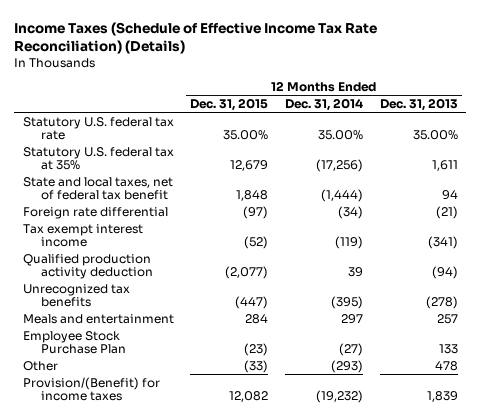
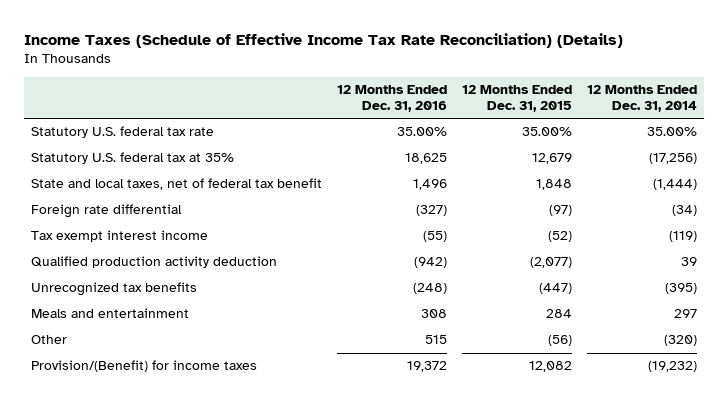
[379,97,458,111] Dec. 31, 2013 -> none
none -> [336,85,447,113] 12 Months Ended Dec. 31, 2016
[22,330,126,355] Employee Stock Purchase Plan -> none
[244,359,269,373] (33) -> [547,335,572,347] (56)
[331,359,364,373] (293) -> [663,335,697,347] (320)

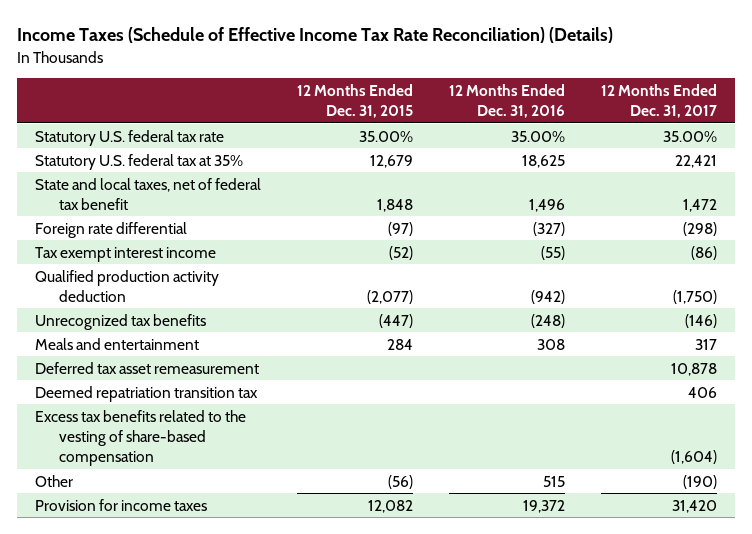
[586,85,697,113] 12 Months Ended Dec. 31, 2014 -> none
none -> [600,83,717,118] 12 Months Ended Dec. 31, 2017
none -> [35,361,260,374] Deferred tax asset remeasurement
none -> [35,385,259,402] Deemed repatriation transition tax
none -> [35,409,247,466] Excess tax benefits related to the vesting of share-based compensation
[31,360,258,373] Provision/(Benefit) for income taxes -> [35,498,208,511] Provision for income taxes

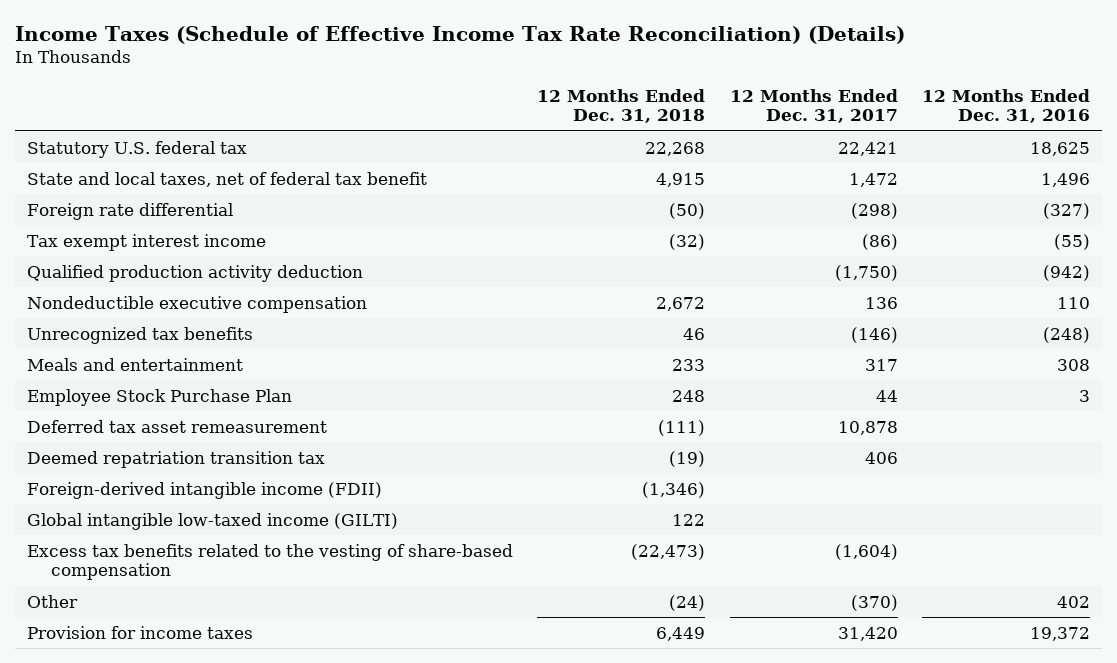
[296,83,413,118] 12 Months Ended Dec. 31, 2015 -> none
none -> [537,88,706,124] 12 Months Ended Dec. 31, 2018
[35,129,225,146] Statutory U.S. federal tax rate -> none
[35,153,244,170] Statutory U.S. federal tax at 35% -> [26,140,247,158] Statutory U.S. federal tax
none -> [26,295,367,313] Nondeductible executive compensation
none -> [26,388,292,406] Employee Stock Purchase Plan
none -> [26,481,382,499] Foreign-derived intangible income (FDII)
none -> [26,512,398,530] Global intangible low-taxed income (GILTI)
[542,475,565,487] 515 -> [1057,595,1091,608] 402
[682,474,717,489] (190) -> [850,594,898,611] (370)

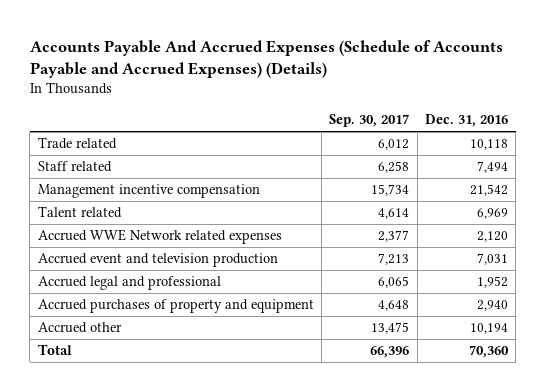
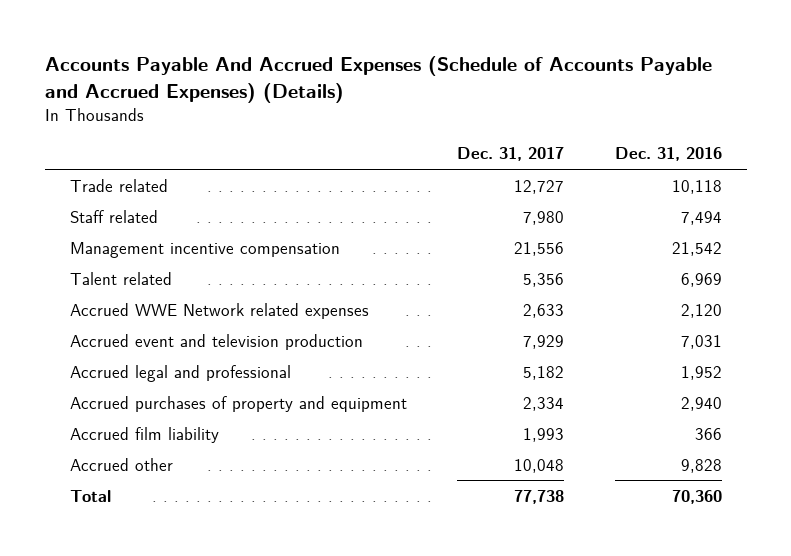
[329,113,410,127] Sep. 30, 2017 -> none
none -> [457,147,565,162] Dec. 31, 2017
none -> [69,426,219,443] Accrued film liability
[470,323,509,335] 10,194 -> [680,458,722,473] 9,828

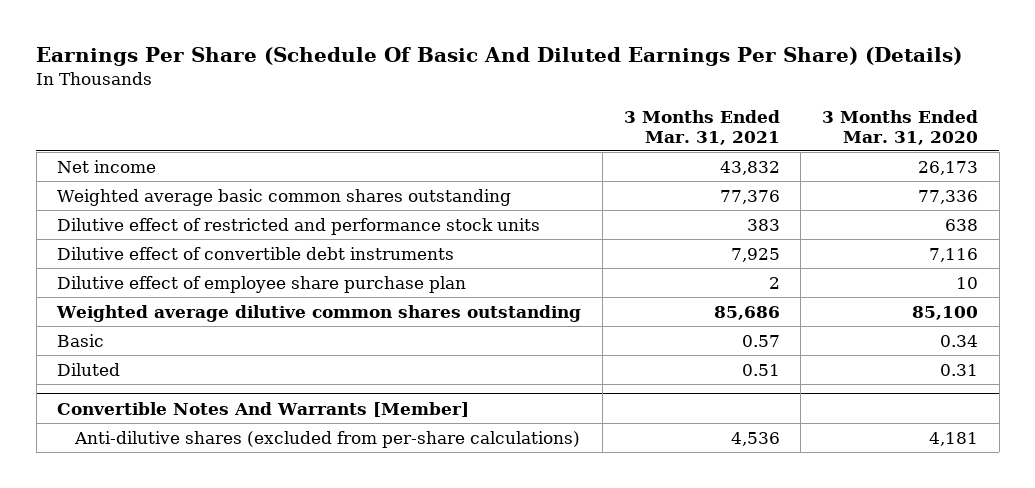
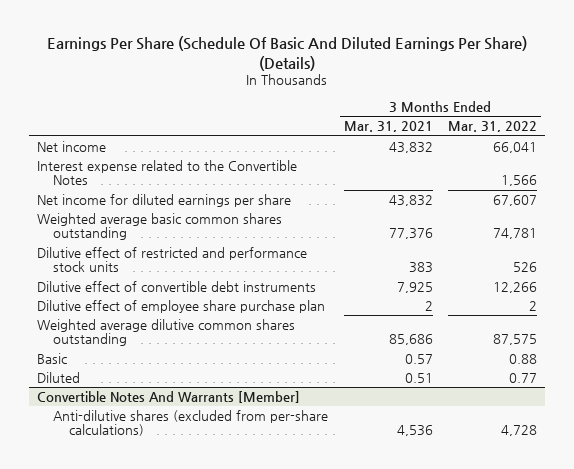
[821,109,978,145] 3 Months Ended Mar. 31, 2020 -> none
none -> [448,121,538,133] Mar. 31, 2022
none -> [36,160,297,186] Interest expense related to the Convertible Notes
none -> [36,194,291,208] Net income for diluted earnings per share

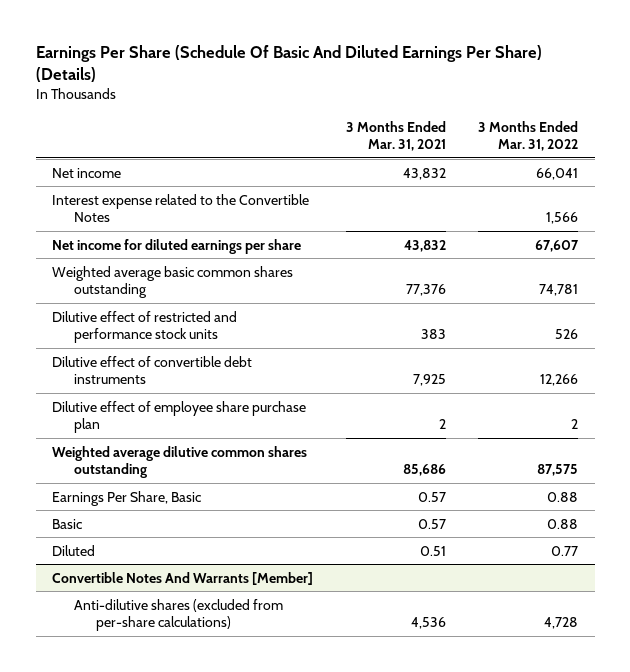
none -> [51,490,201,506] Earnings Per Share, Basic

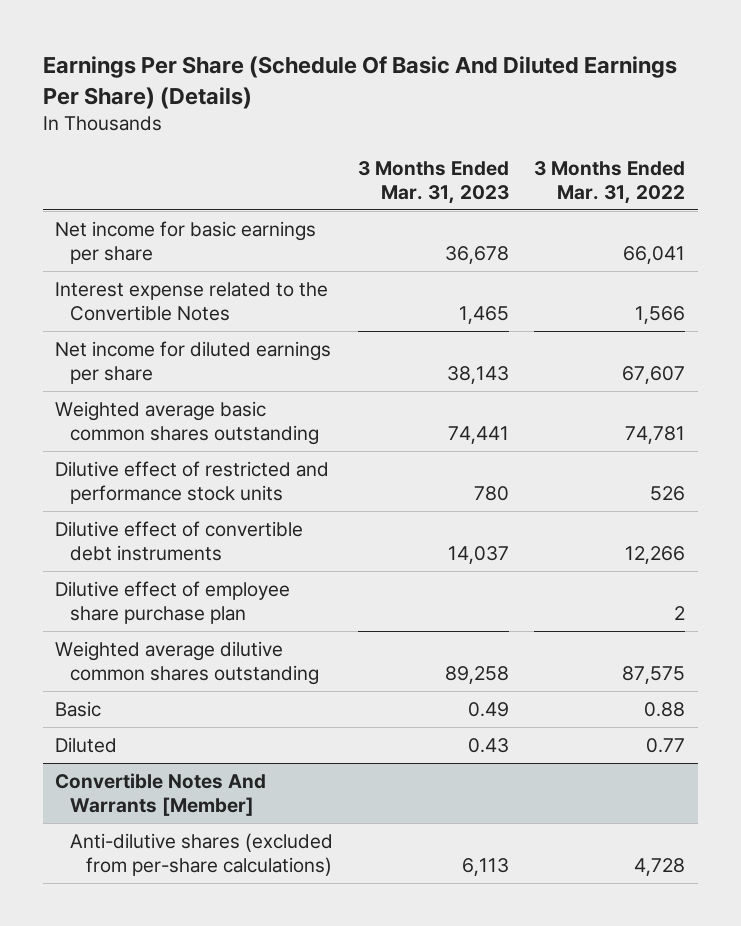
[345,120,446,152] 3 Months Ended Mar. 31, 2021 -> none
none -> [358,160,510,204] 3 Months Ended Mar. 31, 2023
[51,167,121,178] Net income -> [55,220,317,264] Net income for basic earnings per share
[51,490,201,506] Earnings Per Share, Basic -> none

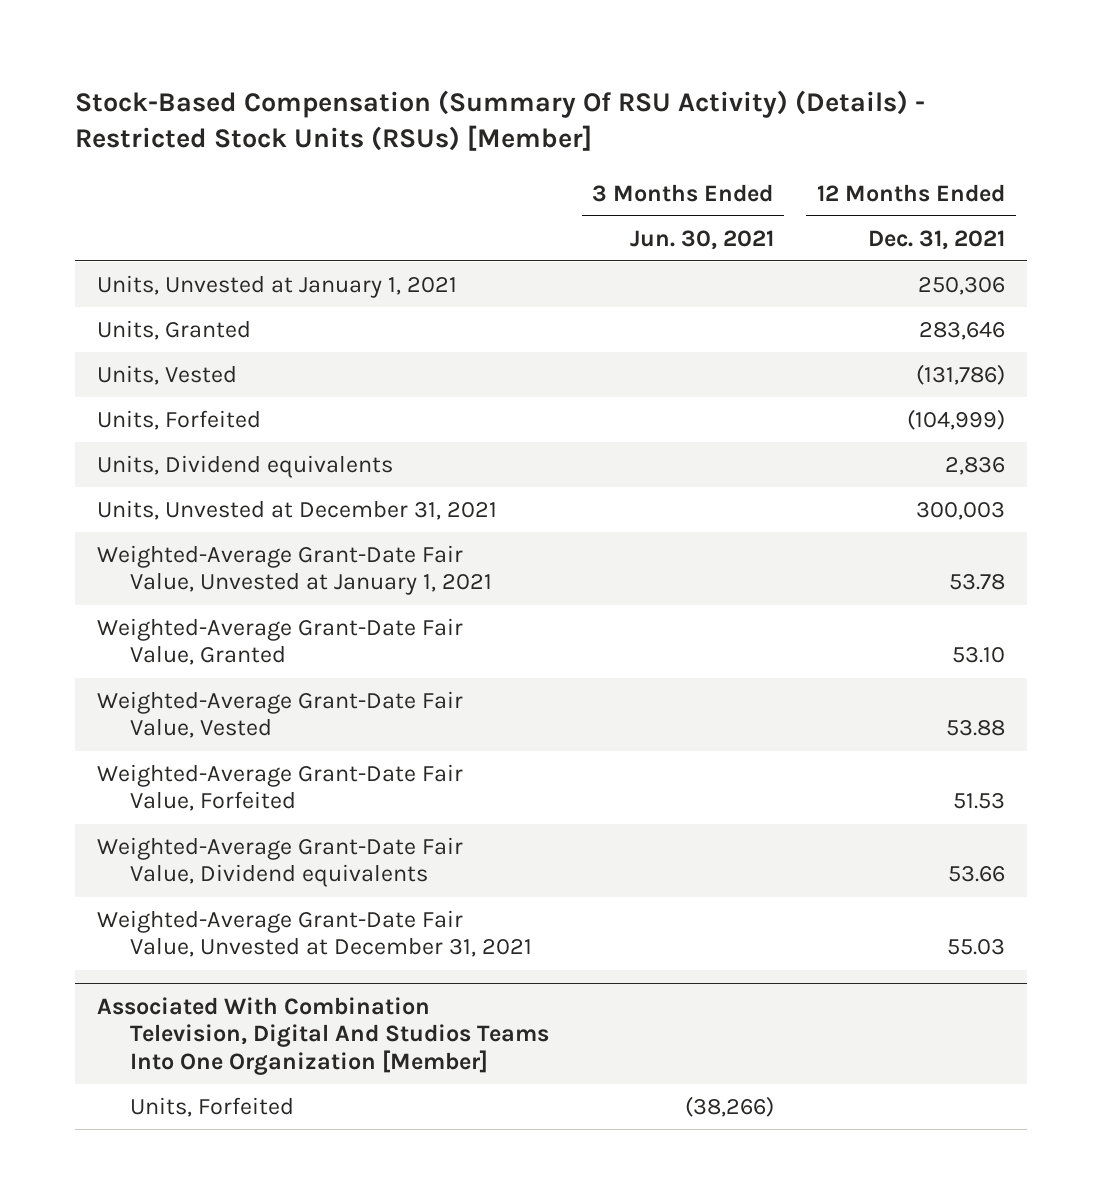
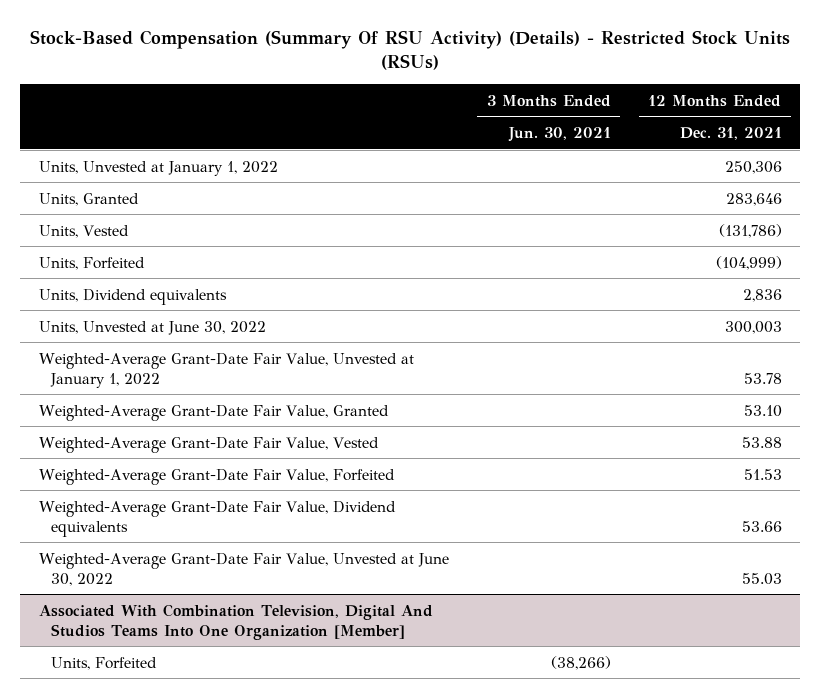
[75,90,926,152] Stock-Based Compensation (Summary Of RSU Activity) (Details) - Restricted Stock Units (RSUs) [Member] -> [30,30,791,71] Stock-Based Compensation (Summary Of RSU Activity) (Details) - Restricted Stock Units (RSUs)
[96,274,457,298] Units, Unvested at January 1, 2021 -> [39,160,279,176] Units, Unvested at January 1, 2022
[96,499,497,520] Units, Unvested at December 31, 2021 -> [39,320,267,335] Units, Unvested at June 30, 2022
[96,544,492,596] Weighted-Average Grant-Date Fair Value, Unvested at January 1, 2021 -> [39,352,415,388] Weighted-Average Grant-Date Fair Value, Unvested at January 1, 2022
[96,909,532,958] Weighted-Average Grant-Date Fair Value, Unvested at December 31, 2021 -> [39,552,450,586] Weighted-Average Grant-Date Fair Value, Unvested at June 30, 2022

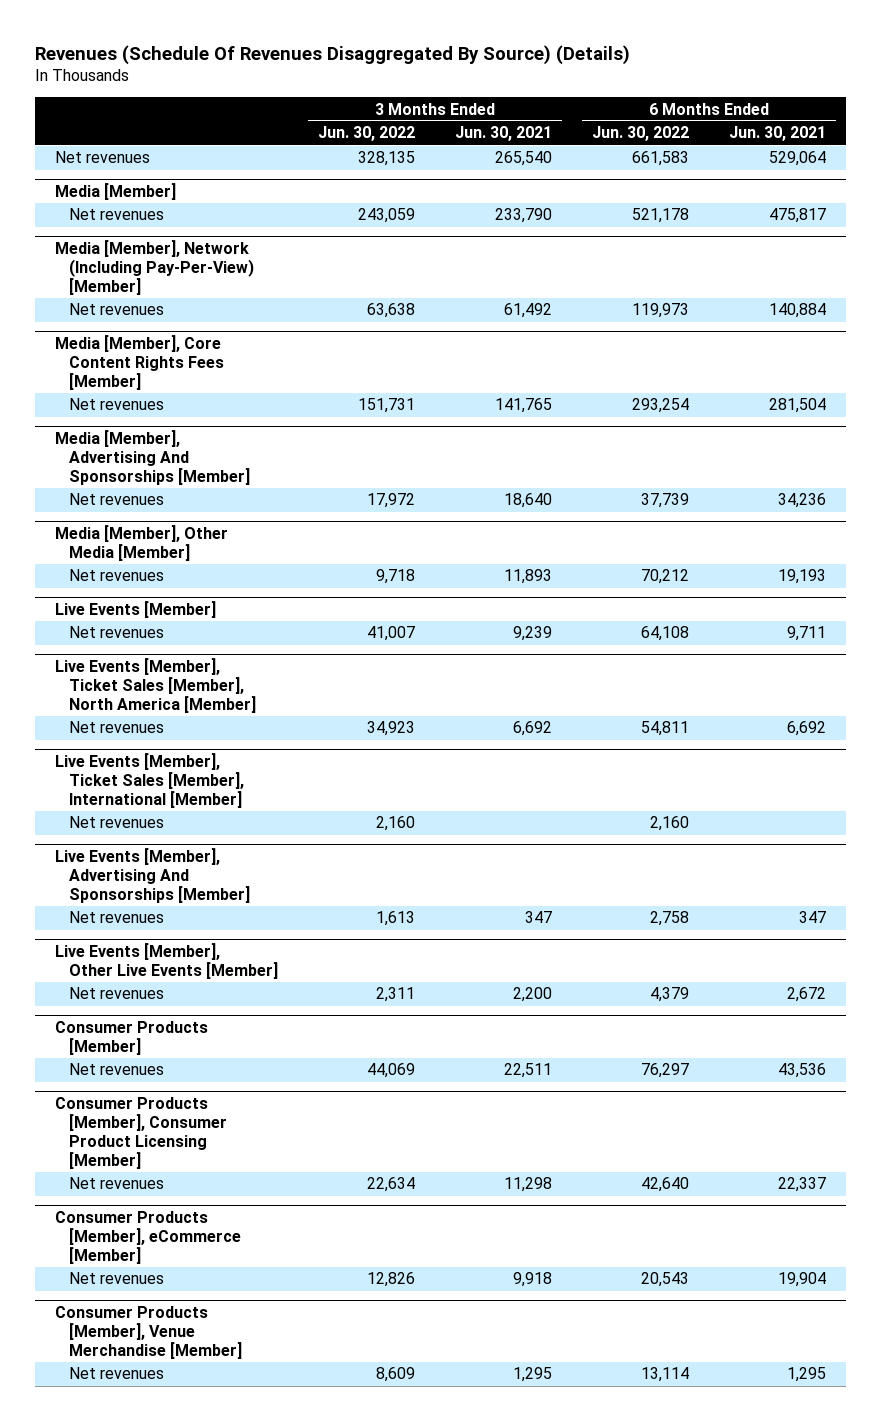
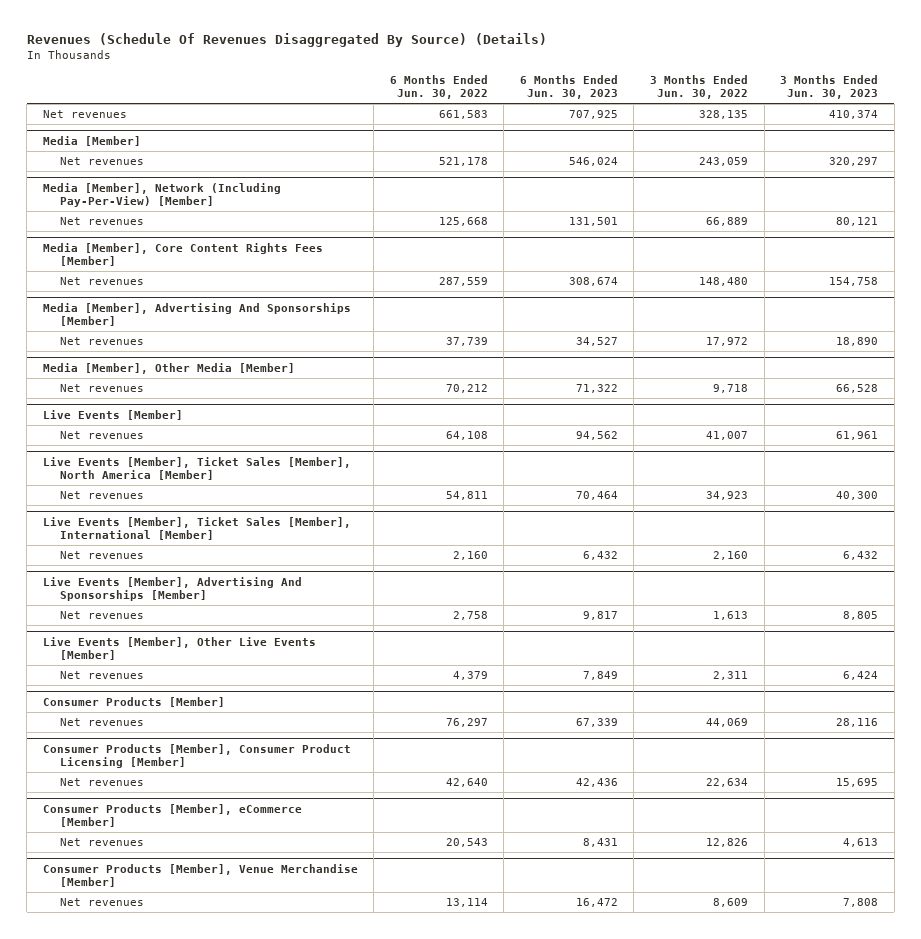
[455,126,553,142] Jun. 30, 2021 -> none
[729,126,827,142] Jun. 30, 2021 -> none
none -> [519,75,618,100] 6 Months Ended Jun. 30, 2023
none -> [780,75,879,100] 3 Months Ended Jun. 30, 2023
[367,303,416,319] 63,638 -> [705,217,748,227] 66,889
[632,303,690,319] 119,973 -> [438,217,488,227] 125,668
[358,398,416,414] 151,731 -> [698,277,748,287] 148,480
[632,398,690,414] 293,254 -> [438,277,488,287] 287,559

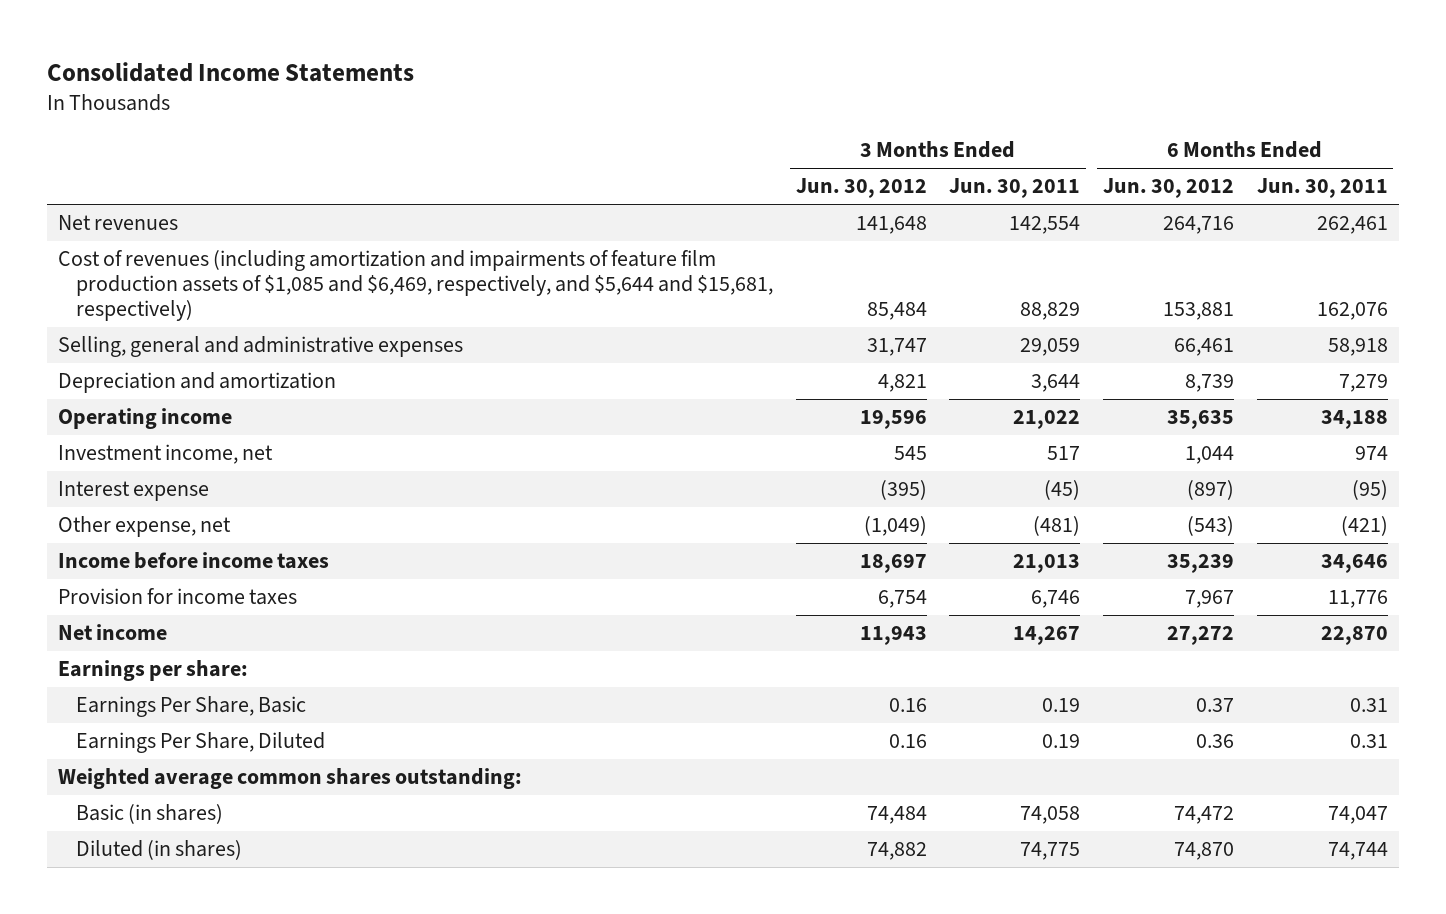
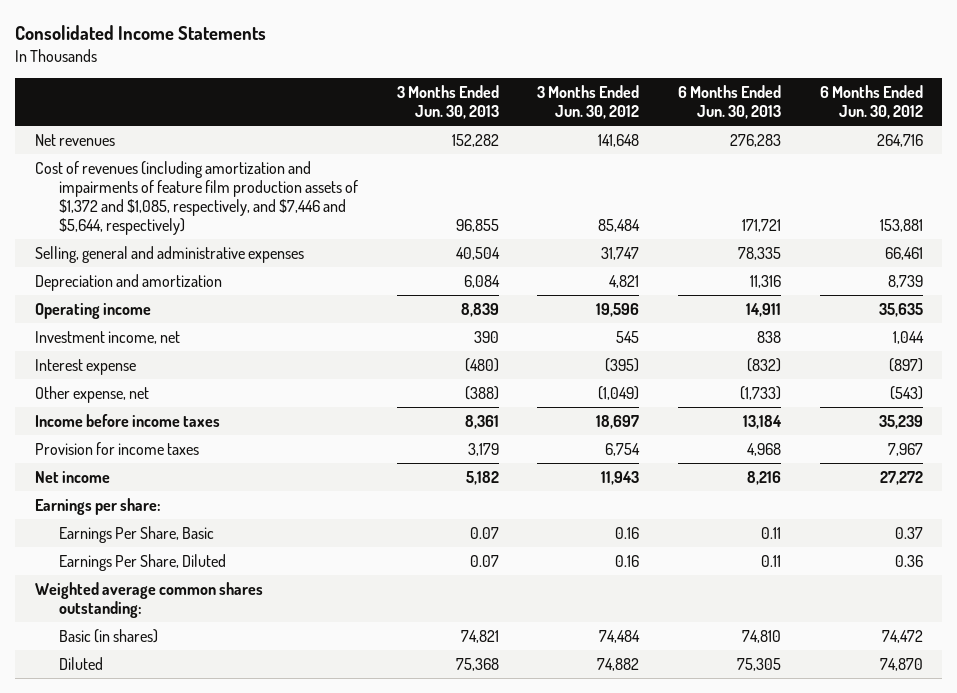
[949,178,1081,199] Jun. 30, 2011 -> none
[1256,178,1388,199] Jun. 30, 2011 -> none
none -> [396,85,499,120] 3 Months Ended Jun. 30, 2013
none -> [677,85,781,120] 6 Months Ended Jun. 30, 2013
[58,250,773,322] Cost of revenues (including amortization and impairments of feature film production assets of $1,085 and $6,469, respectively, and $5,644 and $15,681, respectively) -> [34,160,358,235] Cost of revenues (including amortization and impairments of feature film production assets of $1,372 and $1,085, respectively, and $7,446 and $5,644, respectively)
[75,840,242,861] Diluted (in shares) -> [58,656,103,670] Diluted

